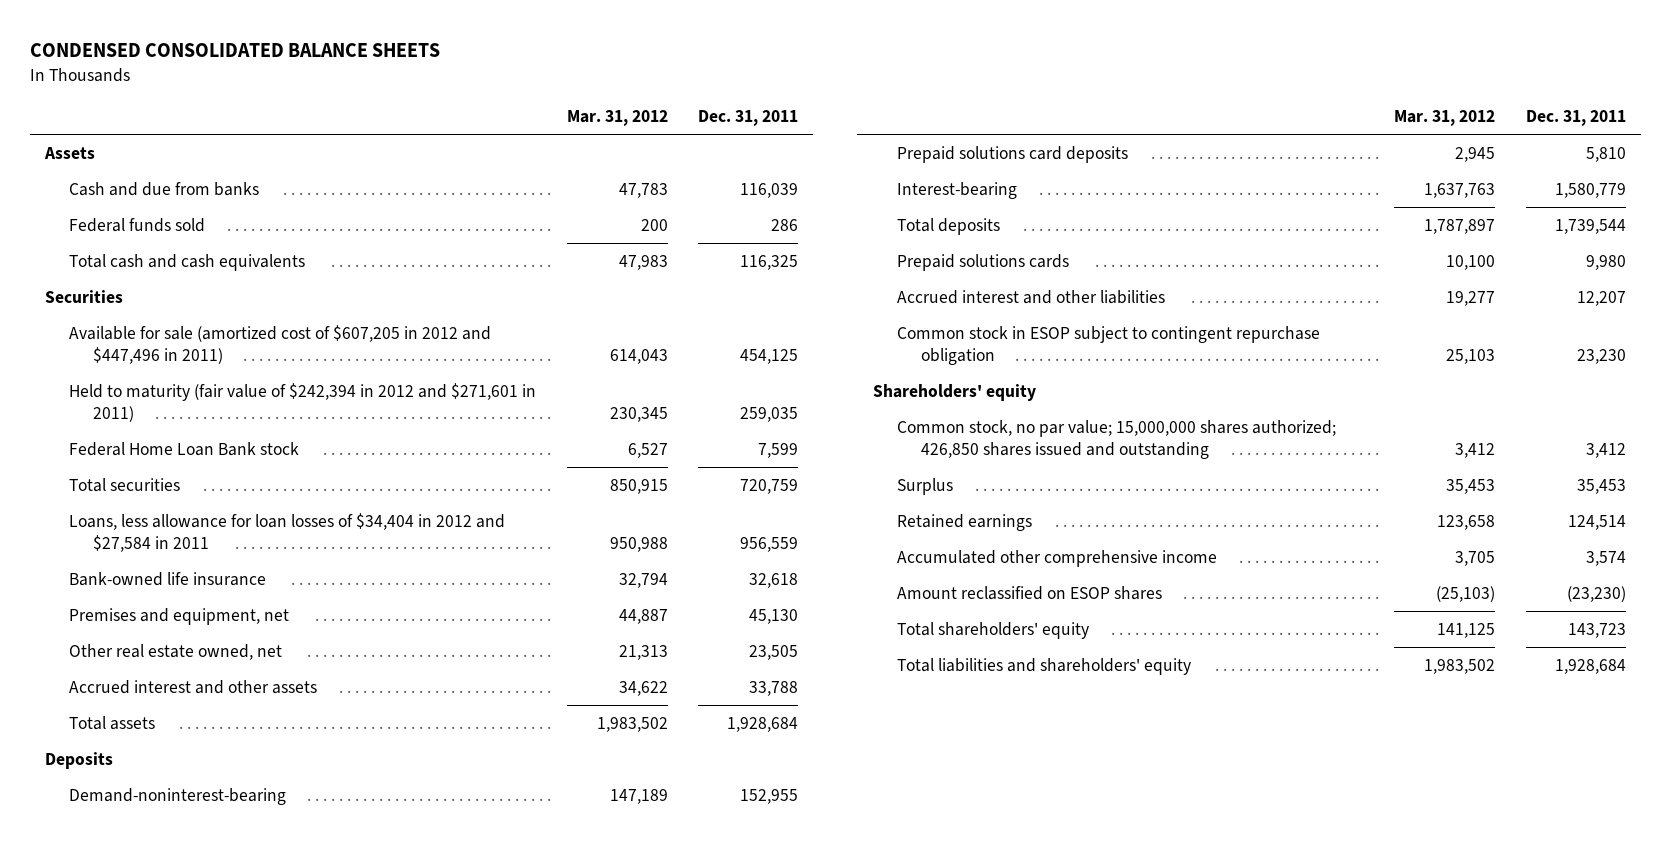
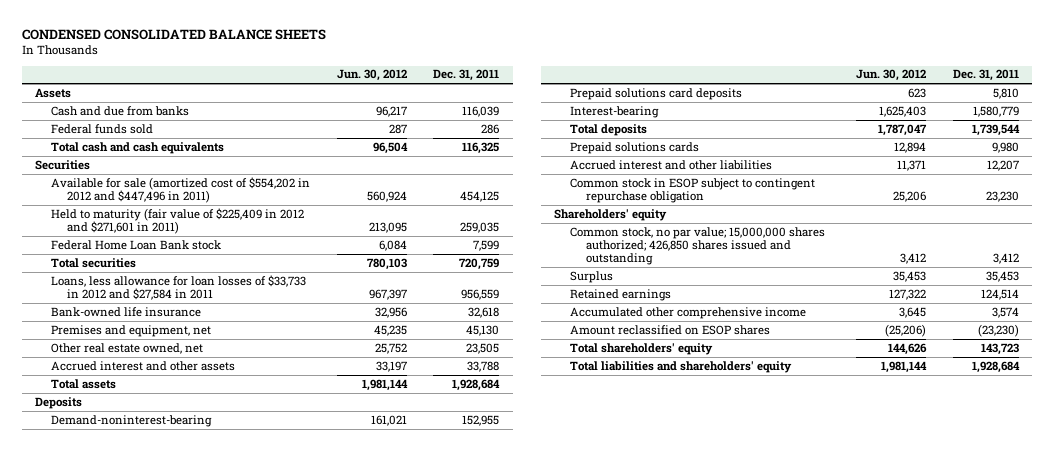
[566,110,668,127] Mar. 31, 2012 -> none
none -> [336,69,407,82] Jun. 30, 2012
[69,324,492,364] Available for sale (amortized cost of $607,205 in 2012 and $447,496 in 2011) -> [50,176,310,204] Available for sale (amortized cost of $554,202 in 2012 and $447,496 in 2011)
[69,382,537,422] Held to maturity (fair value of $242,394 in 2012 and $271,601 in 2011) -> [50,207,304,235] Held to maturity (fair value of $225,409 in 2012 and $271,601 in 2011)
[69,512,506,552] Loans, less allowance for loan losses of $34,404 in 2012 and $27,584 in 2011 -> [50,274,306,301] Loans, less allowance for loan losses of $33,733 in 2012 and $27,584 in 2011

